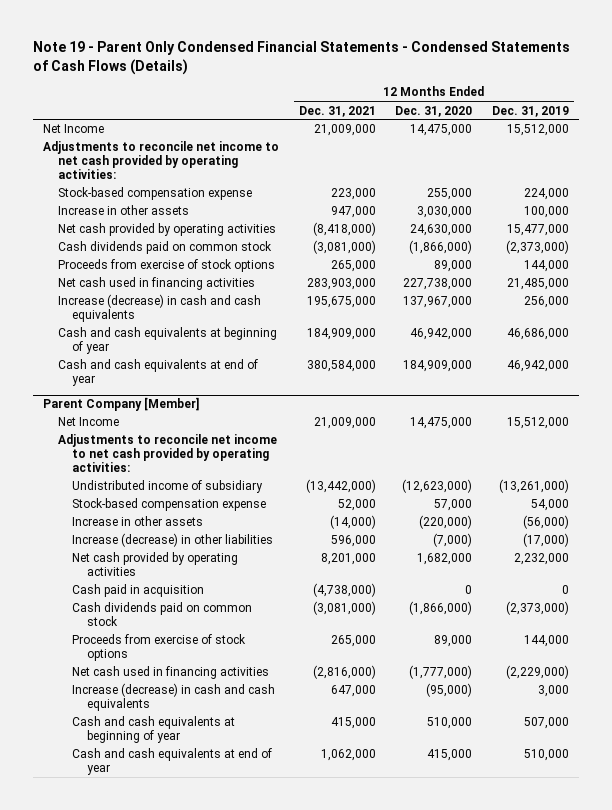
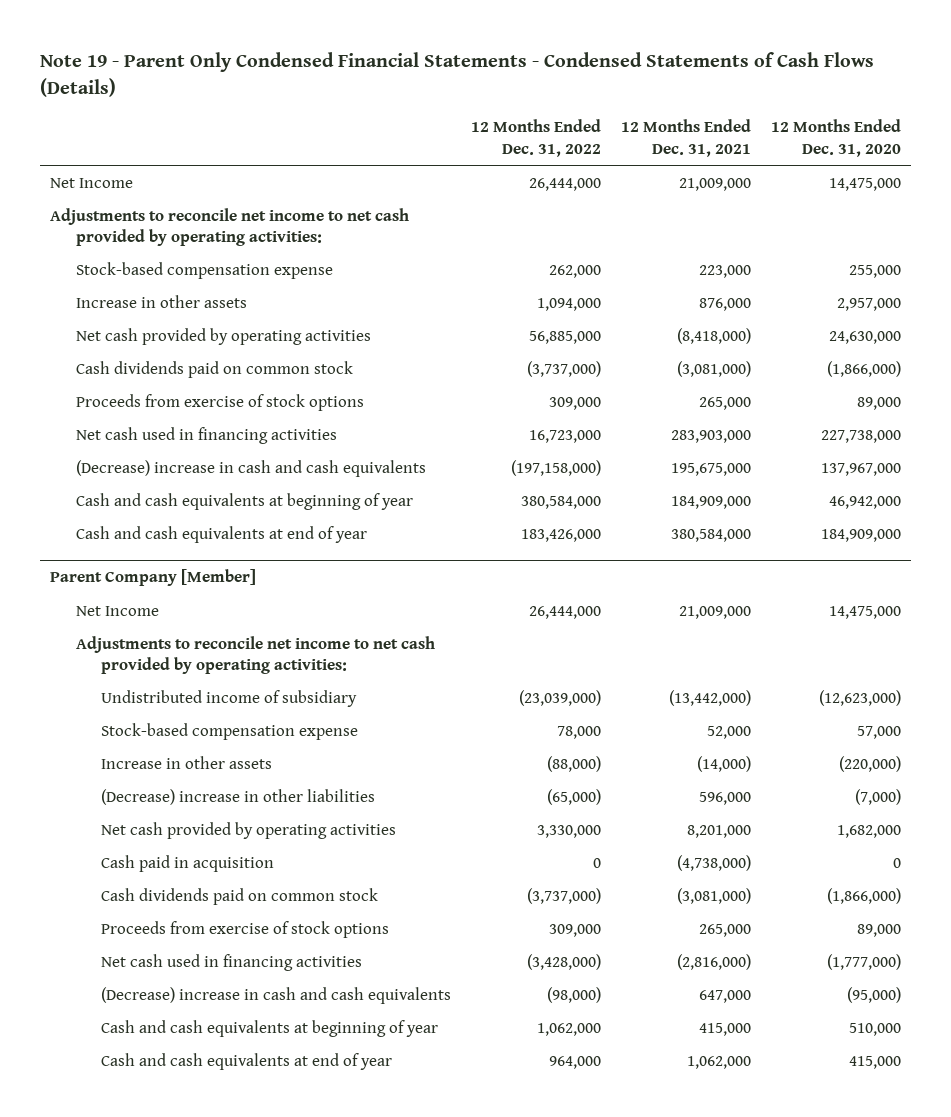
[491,105,569,117] Dec. 31, 2019 -> none
none -> [470,119,601,157] 12 Months Ended Dec. 31, 2022
[330,206,376,219] 947,000 -> [698,297,751,311] 876,000
[417,206,473,219] 3,030,000 -> [836,297,901,311] 2,957,000
[57,294,261,323] Increase (decrease) in cash and cash equivalents -> [75,459,426,477] (Decrease) increase in cash and cash equivalents
[72,533,274,548] Increase (decrease) in other liabilities -> [101,788,376,805] (Decrease) increase in other liabilities
[72,683,276,712] Increase (decrease) in cash and cash equivalents -> [101,986,452,1004] (Decrease) increase in cash and cash equivalents

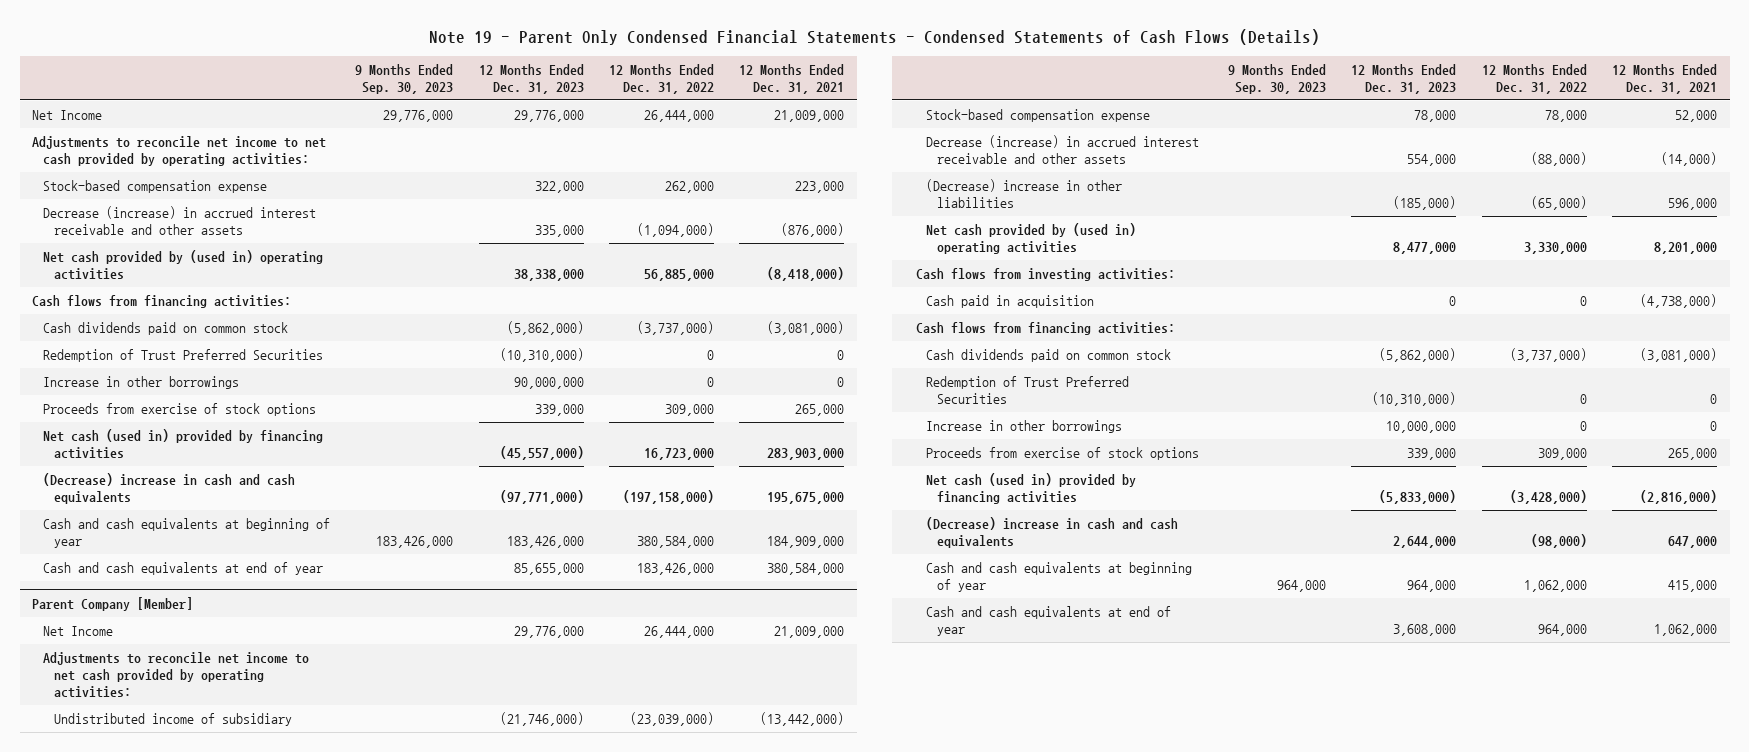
[770,119,901,157] 12 Months Ended Dec. 31, 2020 -> none
none -> [355,63,454,94] 9 Months Ended Sep. 30, 2023
none -> [478,63,584,94] 12 Months Ended Dec. 31, 2023
[75,294,247,308] Increase in other assets -> [42,206,316,236] Decrease (increase) in accrued interest receivable and other assets
[536,297,601,311] 1,094,000 -> [636,223,714,238] (1,094,000)
[698,297,751,311] 876,000 -> [781,223,845,238] (876,000)
[75,327,371,345] Net cash provided by operating activities -> [42,250,323,281] Net cash provided by (used in) operating activities
none -> [32,295,292,309] Cash flows from financing activities:
none -> [42,349,323,363] Redemption of Trust Preferred Securities
none -> [42,376,239,390] Increase in other borrowings
[75,426,337,444] Net cash used in financing activities -> [42,429,323,460] Net cash (used in) provided by financing activities
[101,755,273,769] Increase in other assets -> [926,135,1200,165] Decrease (increase) in accrued interest receivable and other assets
[101,821,397,839] Net cash provided by operating activities -> [926,223,1137,255] Net cash provided by (used in) operating activities
none -> [915,268,1175,282] Cash flows from investing activities:
none -> [915,322,1175,336] Cash flows from financing activities:
none -> [926,376,1130,405] Redemption of Trust Preferred Securities
none -> [926,420,1123,434] Increase in other borrowings
[101,953,363,971] Net cash used in financing activities -> [926,473,1137,505] Net cash (used in) provided by financing activities

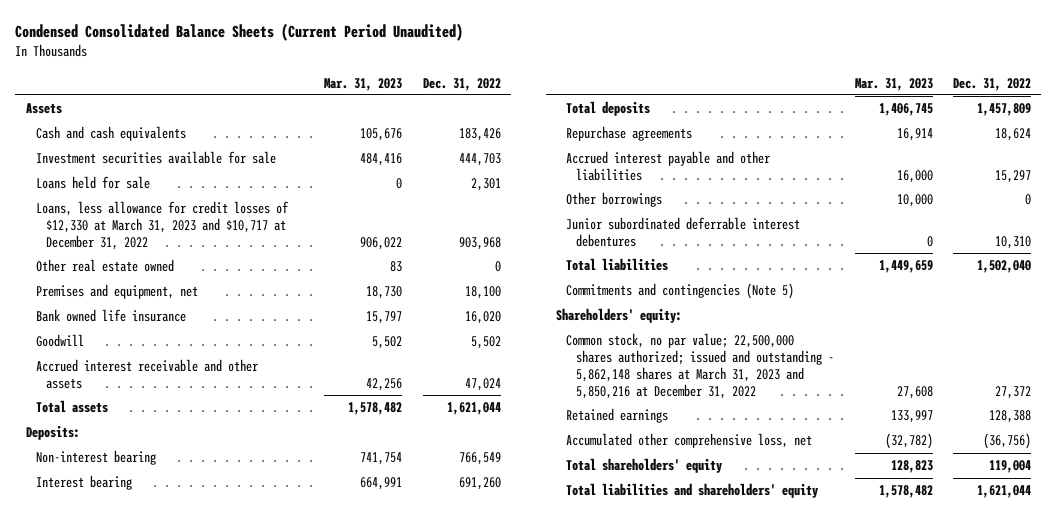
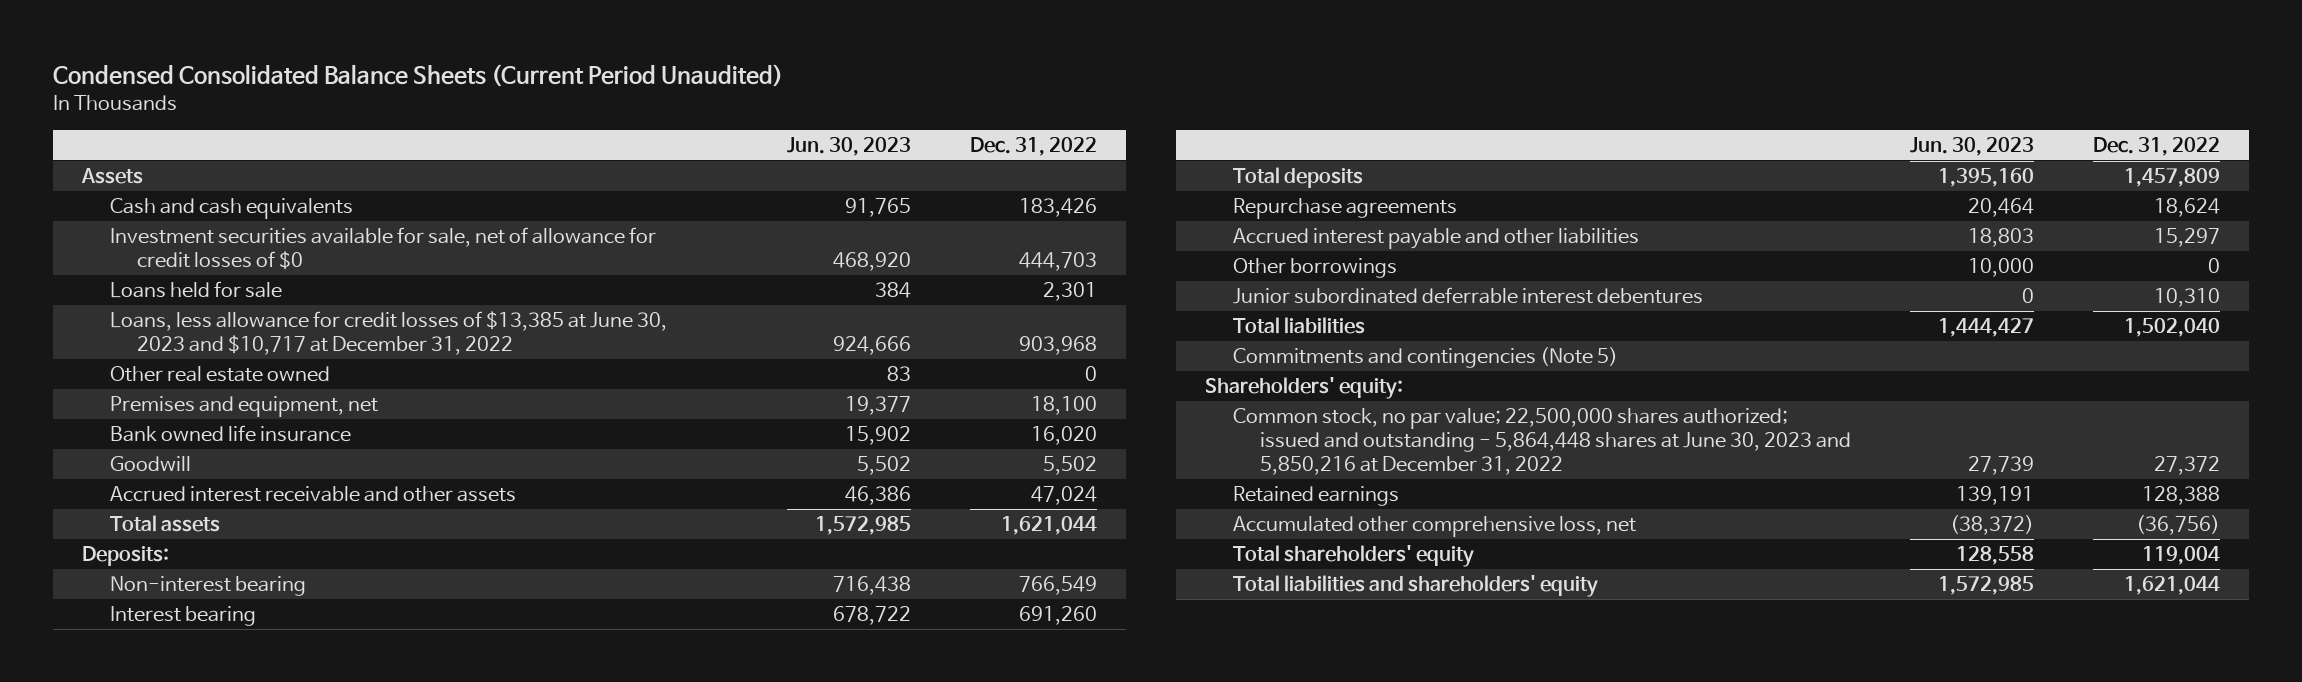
[324,77,403,91] Mar. 31, 2023 -> none
none -> [786,137,911,157] Jun. 30, 2023
[35,151,276,165] Investment securities available for sale -> [109,227,656,271] Investment securities available for sale, net of allowance for credit losses of $0
[35,201,289,250] Loans, less allowance for credit losses of $12,330 at March 31, 2023 and $10,717 at December 31, 2022 -> [109,311,667,356] Loans, less allowance for credit losses of $13,385 at June 30, 2023 and $10,717 at December 31, 2022
[566,333,835,399] Common stock, no par value; 22,500,000 shares authorized; issued and outstanding - 5,862,148 shares at March 31, 2023 and 5,850,216 at December 31, 2022 -> [1232,408,1852,476] Common stock, no par value; 22,500,000 shares authorized; issued and outstanding - 5,864,448 shares at June 30, 2023 and 5,850,216 at December 31, 2022

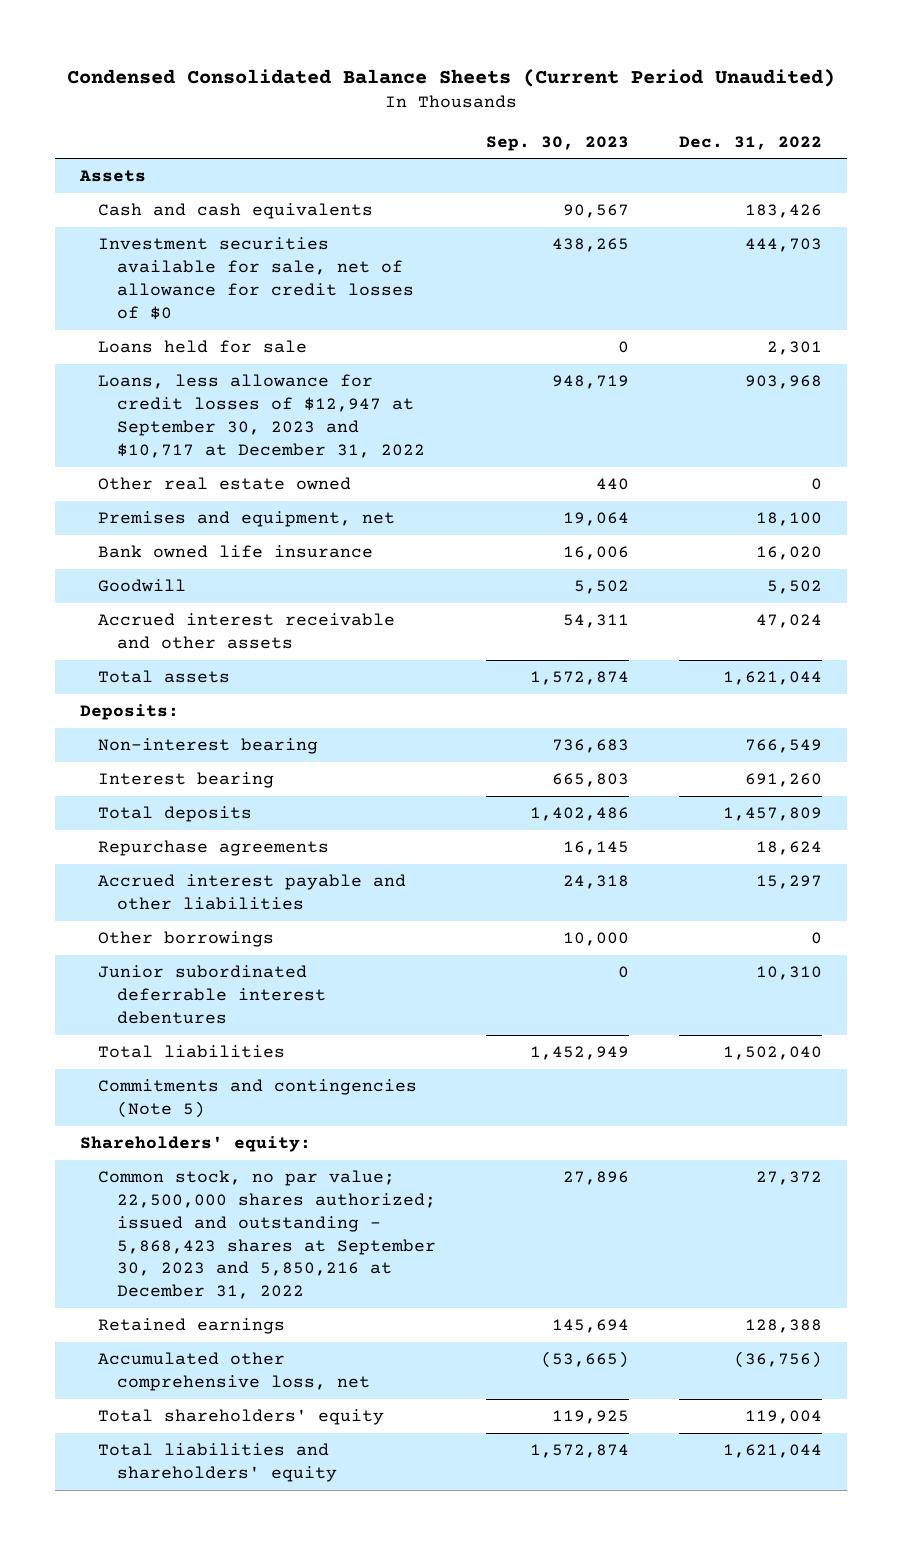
[786,137,911,157] Jun. 30, 2023 -> none
none -> [485,135,629,151] Sep. 30, 2023
[109,311,667,356] Loans, less allowance for credit losses of $13,385 at June 30, 2023 and $10,717 at December 31, 2022 -> [98,374,425,458] Loans, less allowance for credit losses of $12,947 at September 30, 2023 and $10,717 at December 31, 2022
[1232,408,1852,476] Common stock, no par value; 22,500,000 shares authorized; issued and outstanding - 5,864,448 shares at June 30, 2023 and 5,850,216 at December 31, 2022 -> [98,1170,436,1300] Common stock, no par value; 22,500,000 shares authorized; issued and outstanding - 5,868,423 shares at September 30, 2023 and 5,850,216 at December 31, 2022

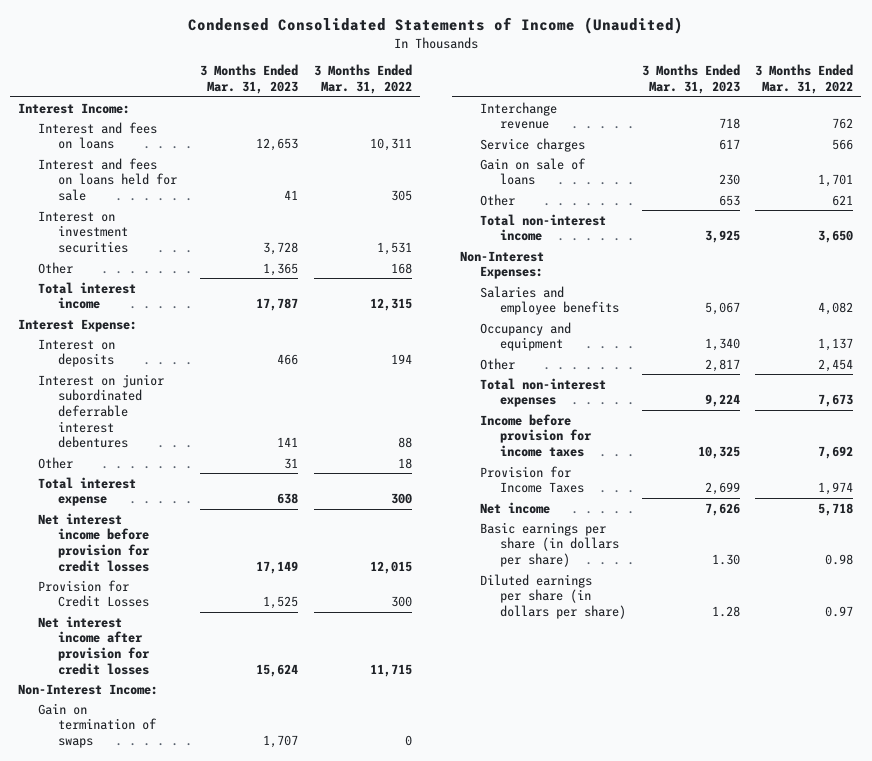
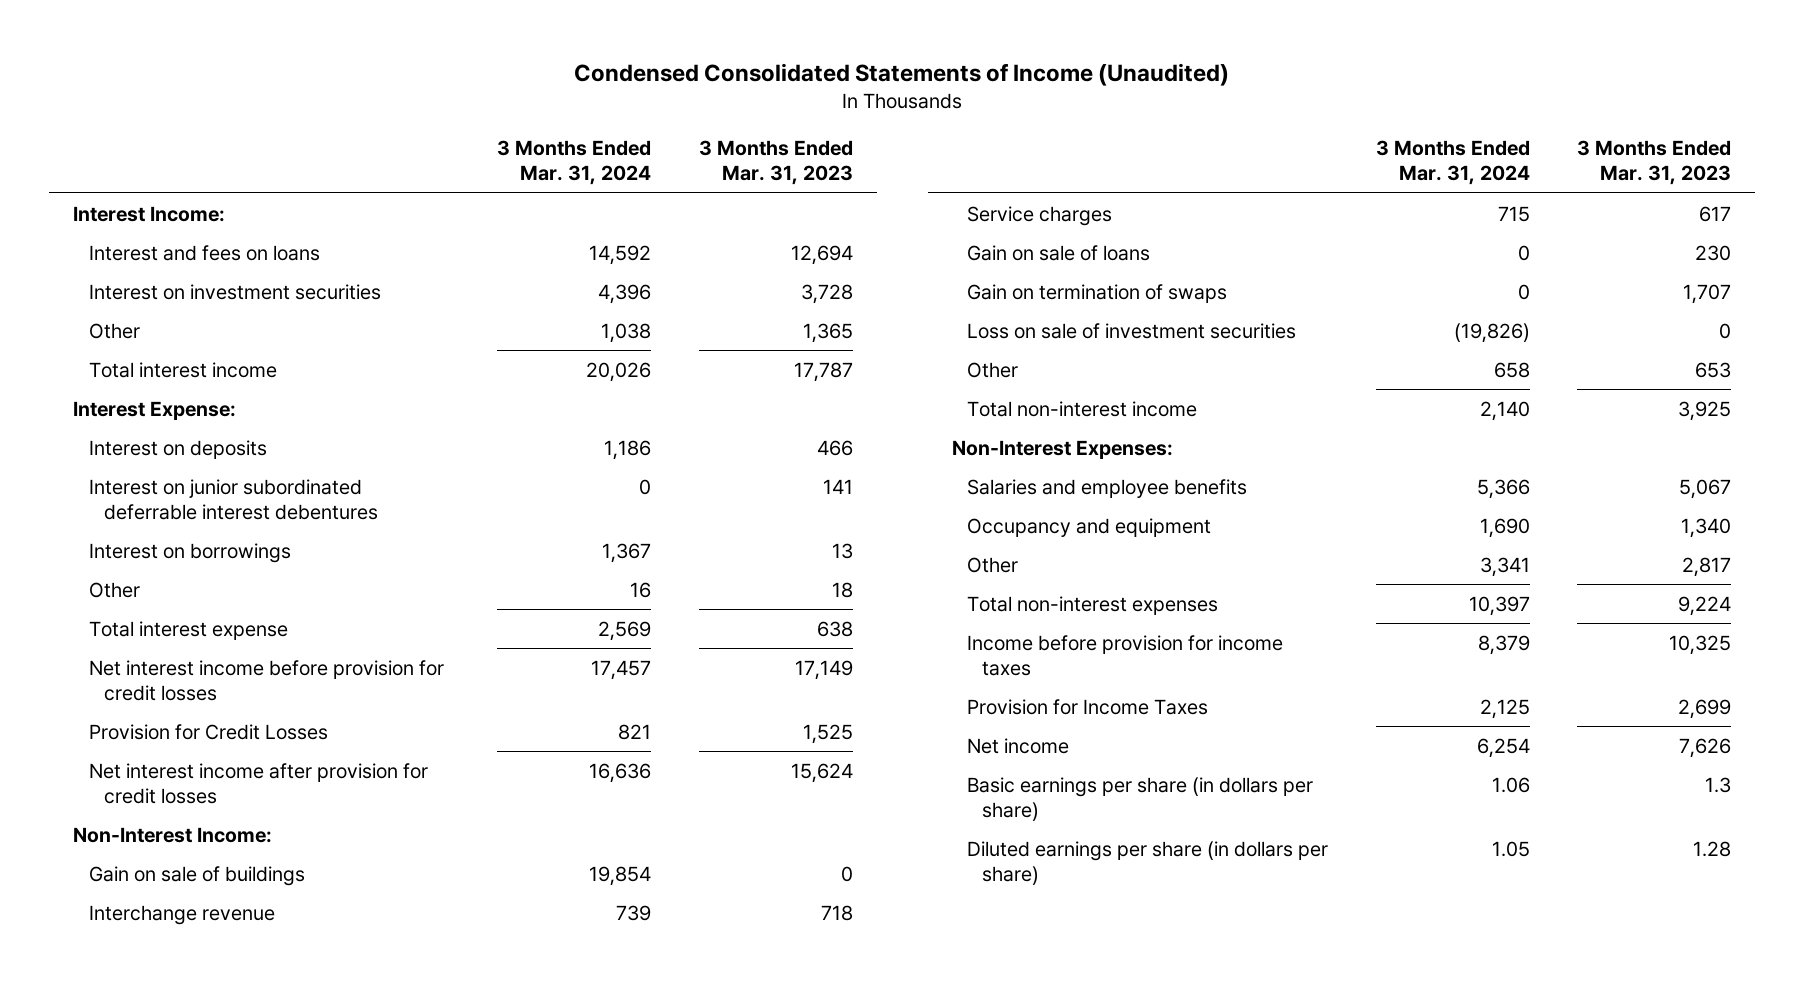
[313,64,412,95] 3 Months Ended Mar. 31, 2022 -> none
none -> [497,139,652,186] 3 Months Ended Mar. 31, 2024
[38,157,178,201] Interest and fees on loans held for sale -> none
[256,138,299,152] 12,653 -> [791,244,854,265] 12,694
none -> [88,542,291,563] Interest on borrowings
[284,457,299,469] 31 -> [832,581,854,598] 18
none -> [88,865,305,886] Gain on sale of buildings
[38,702,158,748] Gain on termination of swaps -> [966,283,1227,303] Gain on termination of swaps
none -> [966,322,1296,339] Loss on sale of investment securities
[711,553,740,565] 1.30 -> [1705,776,1732,793] 1.3

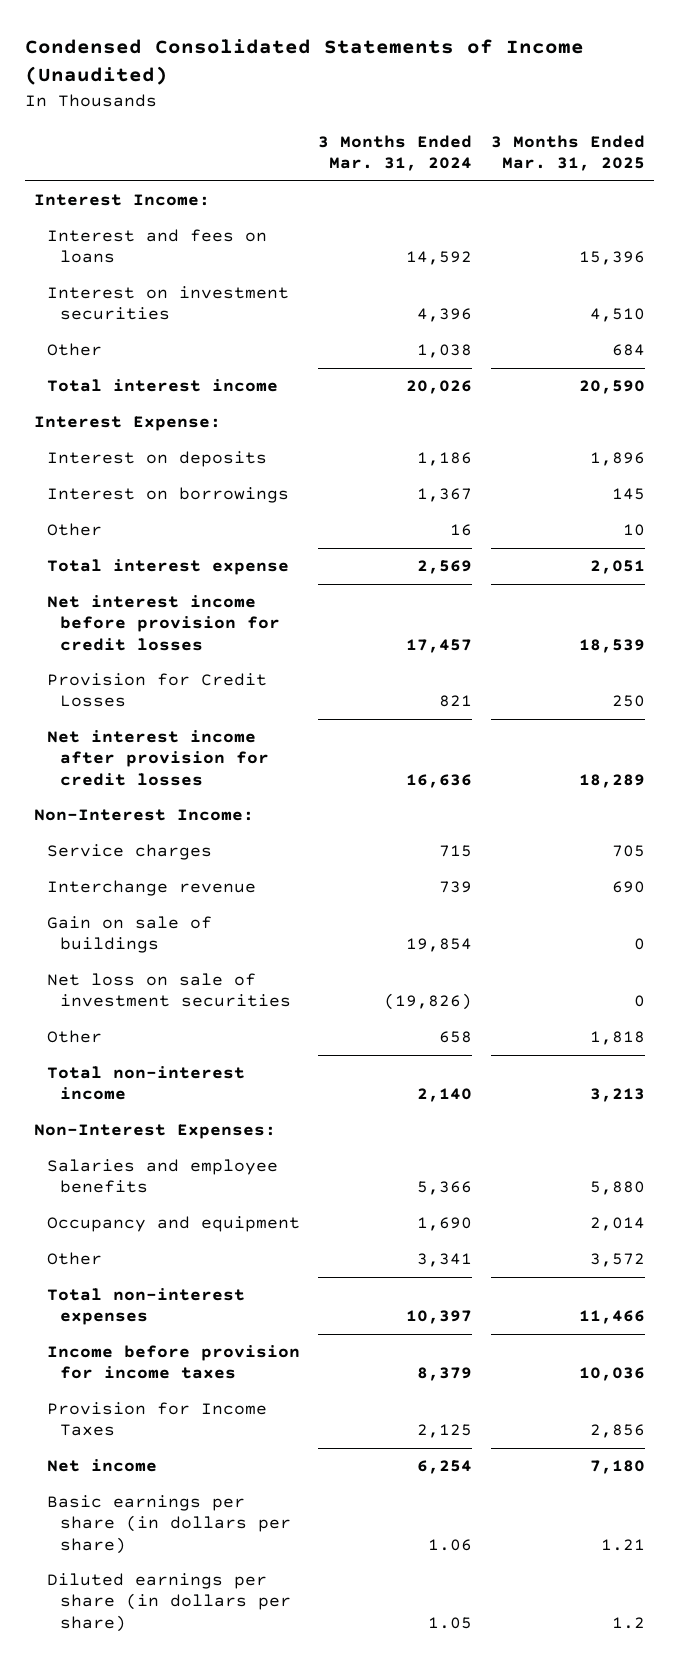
[699,139,854,186] 3 Months Ended Mar. 31, 2023 -> none
none -> [490,135,645,172] 3 Months Ended Mar. 31, 2025
[88,478,378,520] Interest on junior subordinated deferrable interest debentures -> none
[966,244,1150,261] Gain on sale of loans -> none
[966,283,1227,303] Gain on termination of swaps -> none
[88,904,275,925] Interchange revenue -> [47,880,257,897] Interchange revenue
[88,865,305,886] Gain on sale of buildings -> [47,916,213,954] Gain on sale of buildings
[966,322,1296,339] Loss on sale of investment securities -> [47,973,292,1008] Net loss on sale of investment securities

